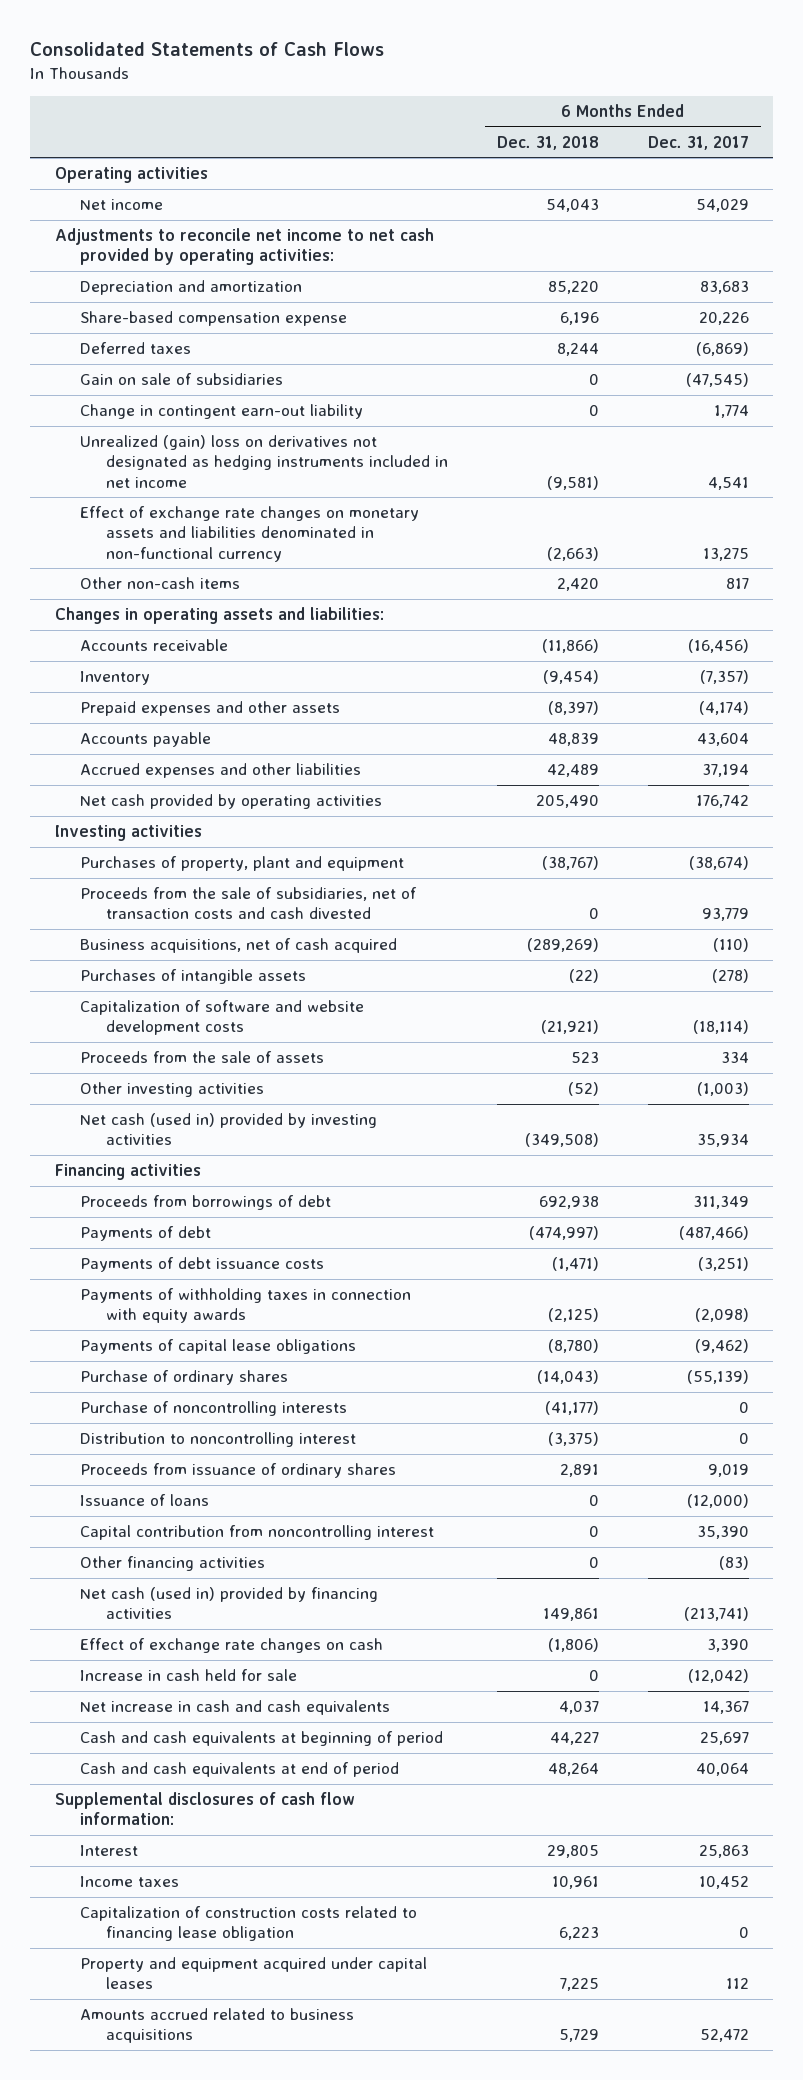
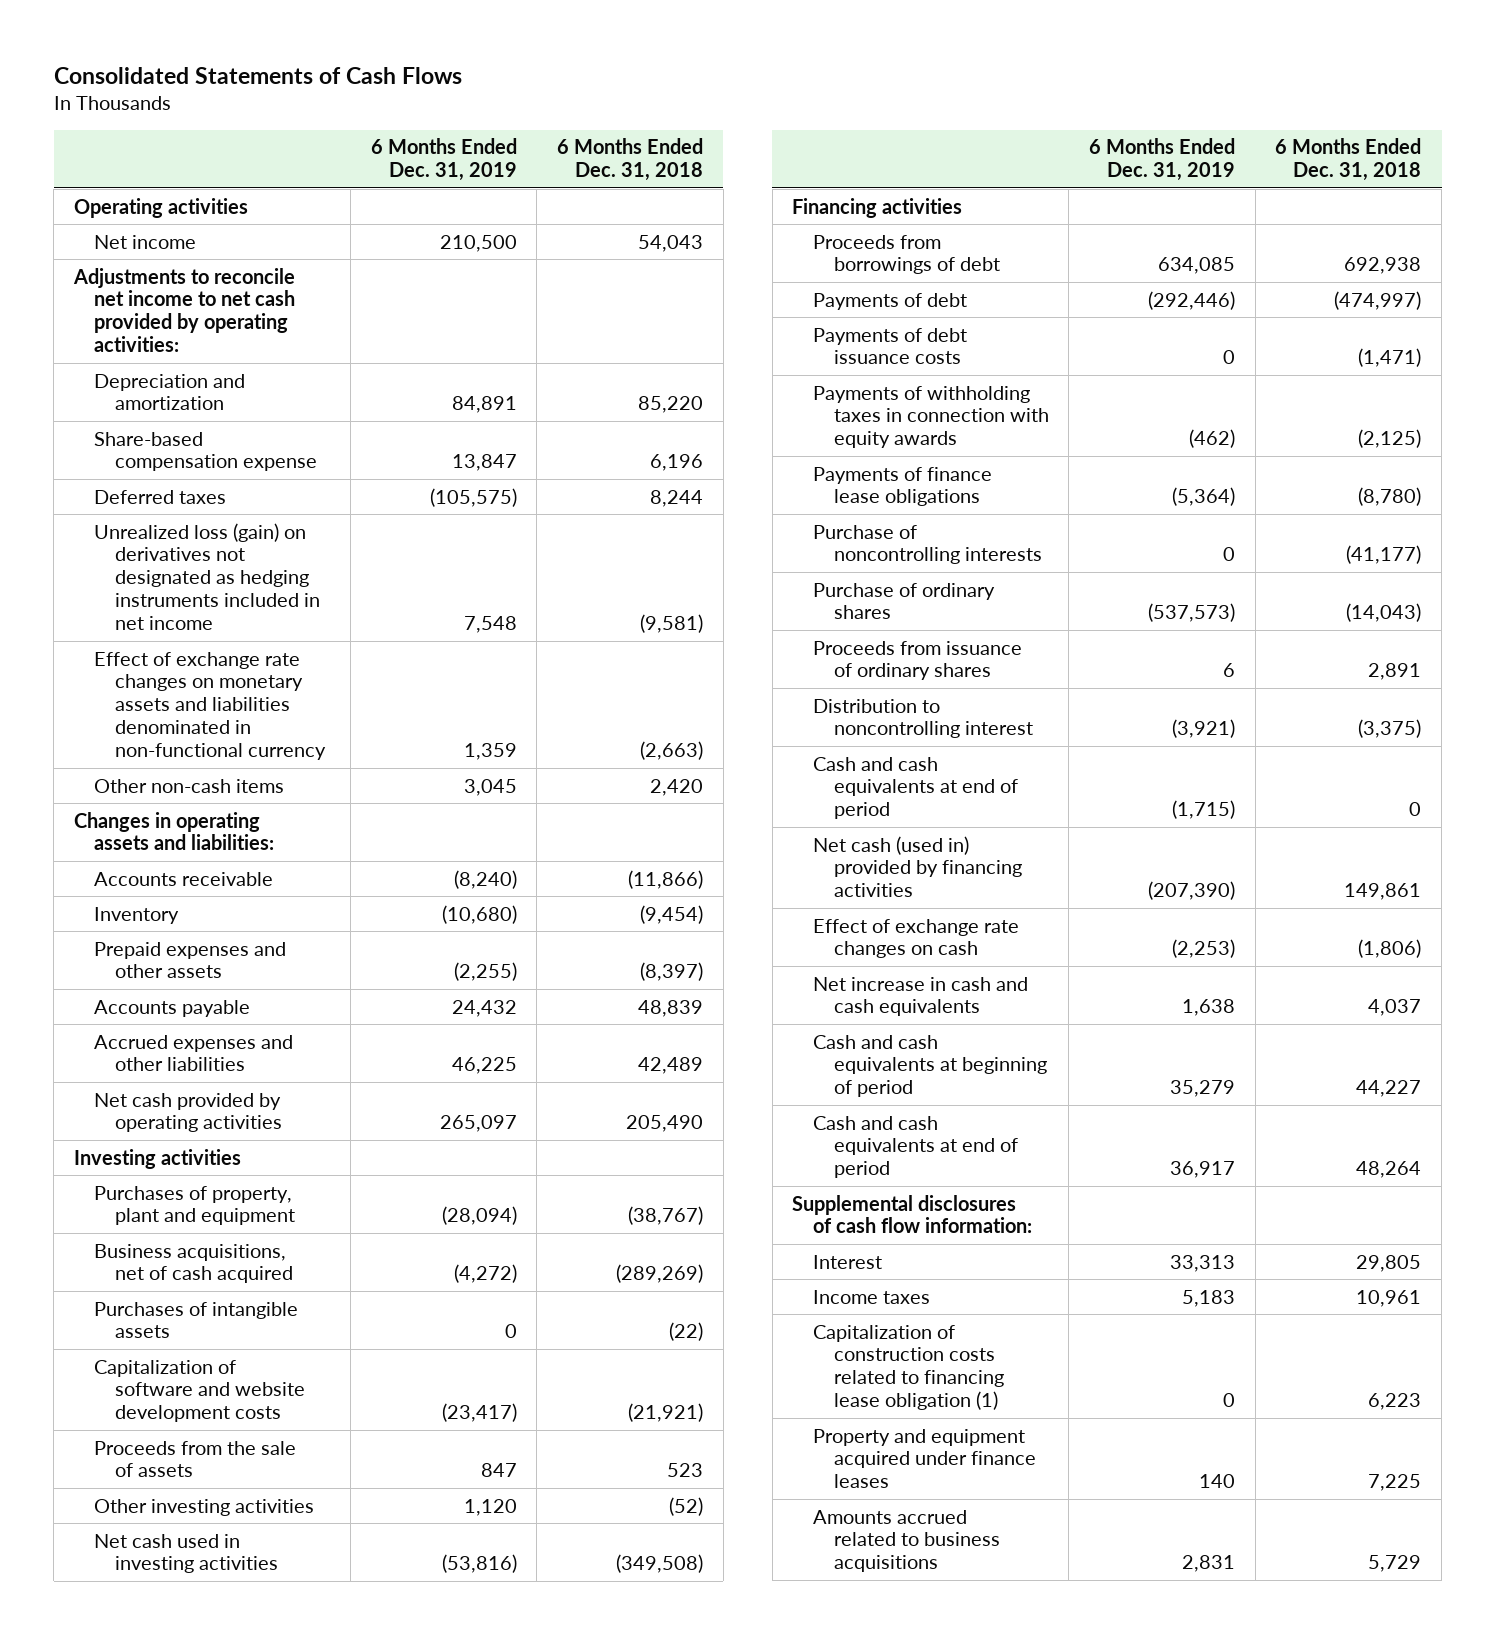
[647,135,749,150] Dec. 31, 2017 -> none
none -> [370,138,517,182] 6 Months Ended Dec. 31, 2019
[80,373,284,386] Gain on sale of subsidiaries -> none
[80,404,364,420] Change in contingent earn-out liability -> none
[80,435,448,488] Unrealized (gain) loss on derivatives not designated as hedging instruments included in net income -> [94,522,321,631] Unrealized loss (gain) on derivatives not designated as hedging instruments included in net income
[80,887,418,920] Proceeds from the sale of subsidiaries, net of transaction costs and cash divested -> none
[80,1113,378,1146] Net cash (used in) provided by investing activities -> [94,1533,279,1574] Net cash used in investing activities
[80,1339,357,1355] Payments of capital lease obligations -> [812,466,992,507] Payments of finance lease obligations
[80,1370,289,1386] Purchase of ordinary shares -> [812,582,995,620] Purchase of ordinary shares
[80,1494,210,1507] Issuance of loans -> none
[80,1525,435,1541] Capital contribution from noncontrolling interest -> none
[80,1432,357,1448] Distribution to noncontrolling interest -> [812,698,1033,739] Distribution to noncontrolling interest
[80,1556,266,1572] Other financing activities -> [812,756,1018,820] Cash and cash equivalents at end of period
[80,1669,298,1682] Increase in cash held for sale -> none
[80,1906,418,1942] Capitalization of construction costs related to financing lease obligation -> [812,1324,1004,1411] Capitalization of construction costs related to financing lease obligation (1)
[80,1957,428,1990] Property and equipment acquired under capital leases -> [812,1428,1036,1489] Property and equipment acquired under finance leases

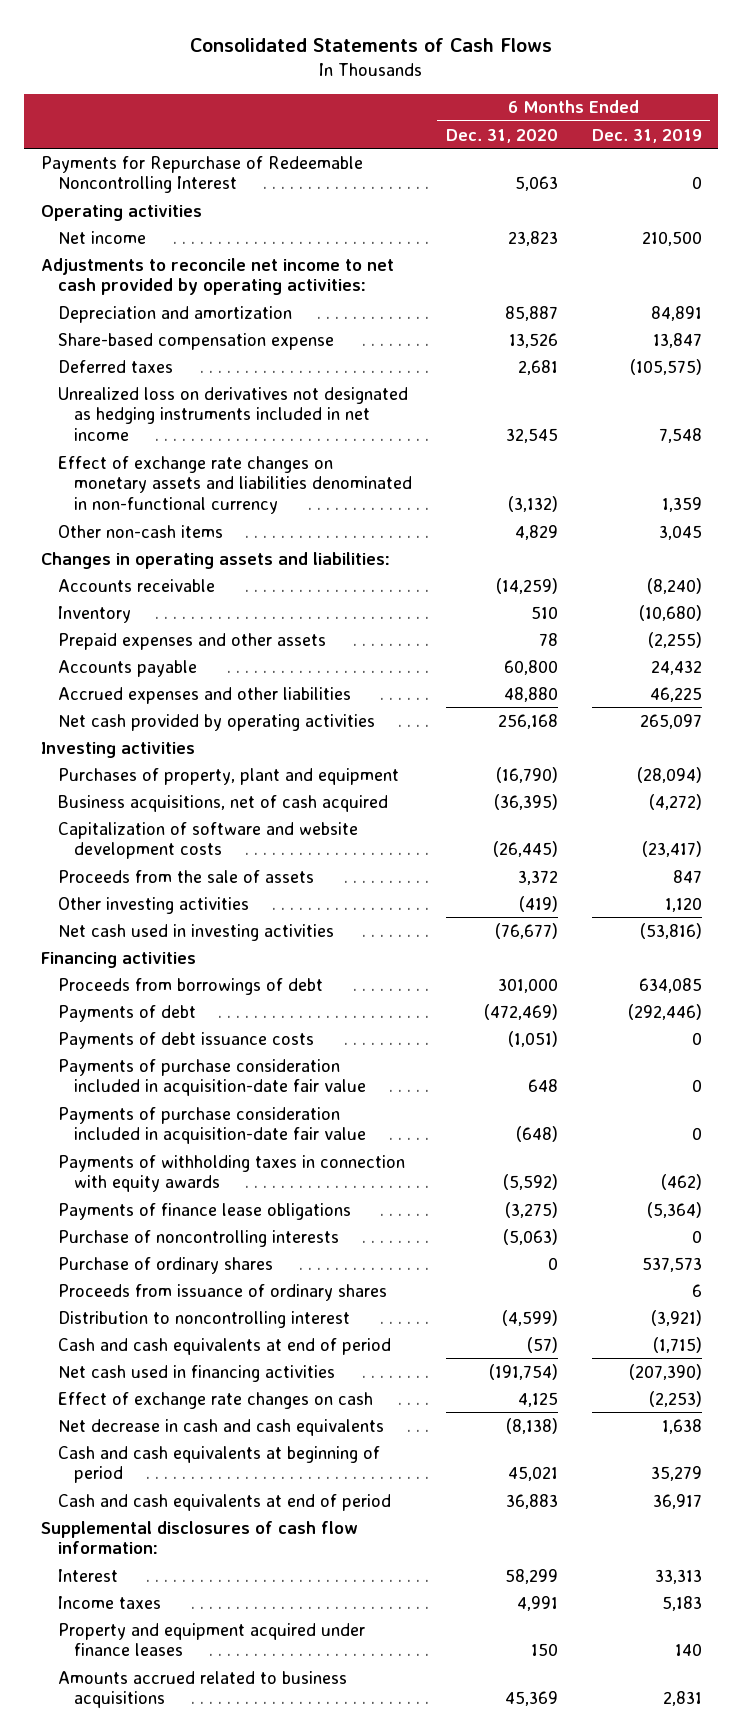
[556,138,703,182] 6 Months Ended Dec. 31, 2018 -> none
none -> [445,128,558,143] Dec. 31, 2020
none -> [41,155,364,194] Payments for Repurchase of Redeemable Noncontrolling Interest
[94,522,321,631] Unrealized loss (gain) on derivatives not designated as hedging instruments included in net income -> [57,386,408,442] Unrealized loss on derivatives not designated as hedging instruments included in net income
[94,1301,299,1339] Purchases of intangible assets -> none
none -> [57,1058,367,1097] Payments of purchase consideration included in acquisition-date fair value
none -> [57,1106,367,1145] Payments of purchase consideration included in acquisition-date fair value
[1148,603,1236,623] (537,573) -> [641,1256,702,1272] 537,573
[812,835,1022,898] Net cash (used in) provided by financing activities -> [57,1364,335,1382] Net cash used in financing activities
[812,976,1028,1017] Net increase in cash and cash equivalents -> [57,1418,384,1436] Net decrease in cash and cash equivalents
[812,1324,1004,1411] Capitalization of construction costs related to financing lease obligation (1) -> none

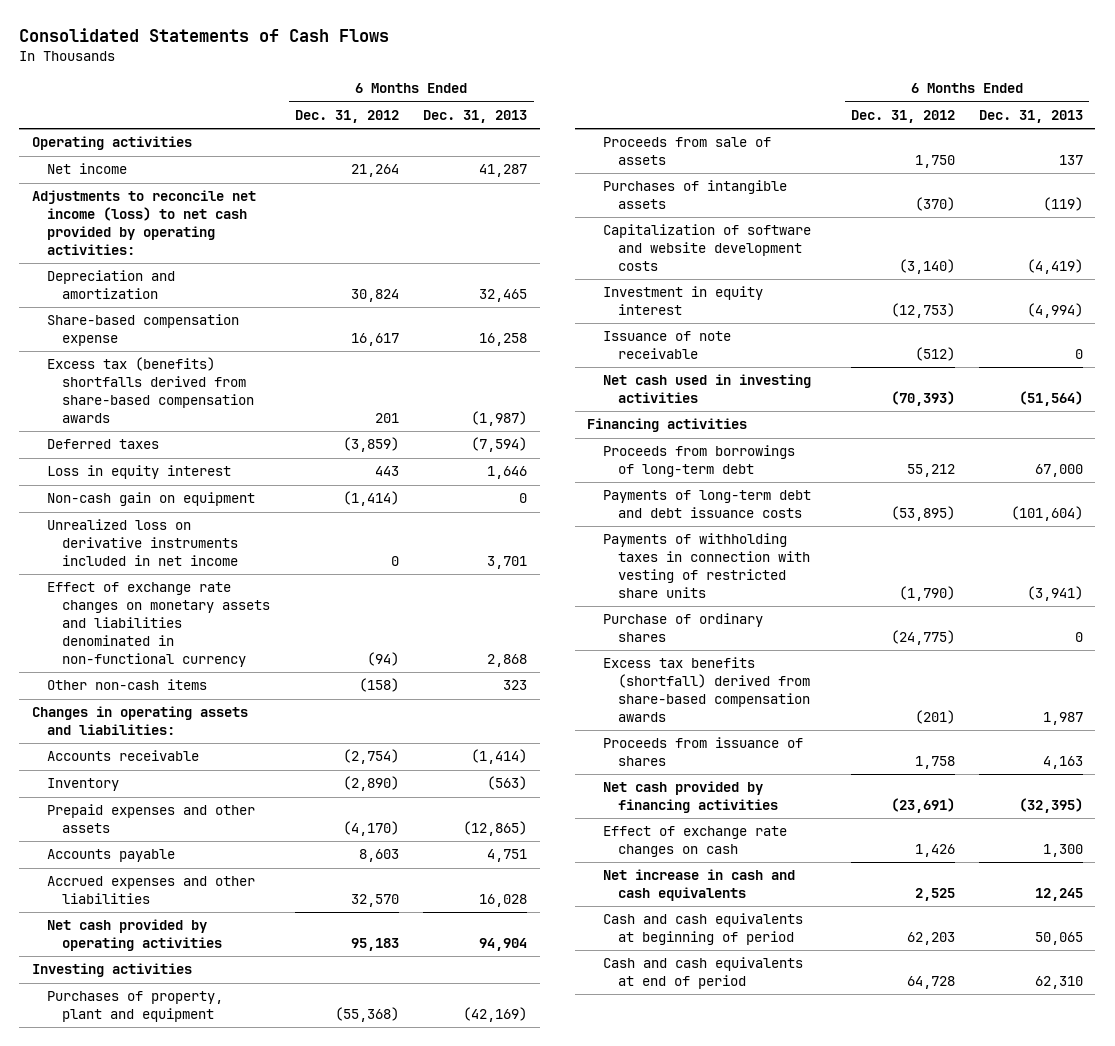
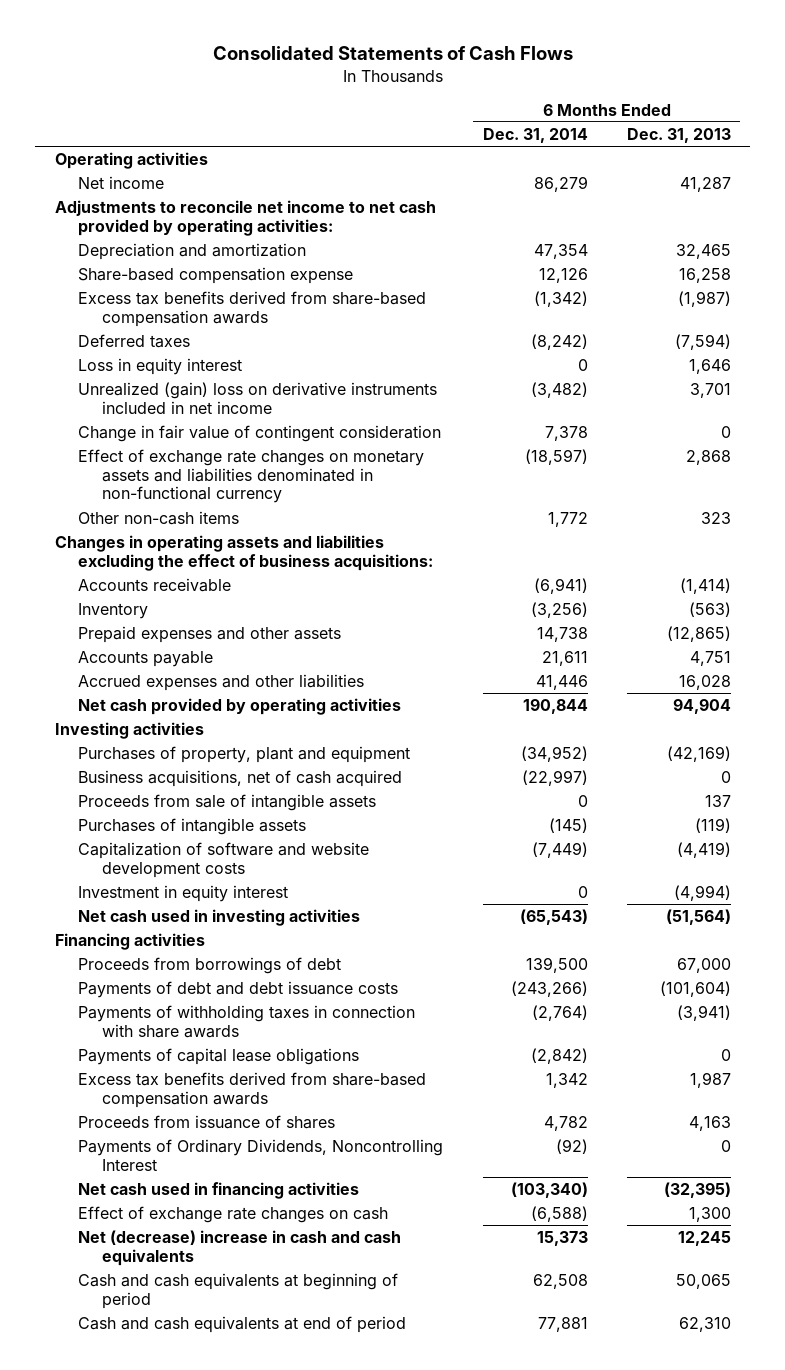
[294,109,399,123] Dec. 31, 2012 -> none
none -> [482,127,588,143] Dec. 31, 2014
[31,190,256,255] Adjustments to reconcile net income (loss) to net cash provided by operating activities: -> [54,200,436,236] Adjustments to reconcile net income to net cash provided by operating activities:
[47,357,255,423] Excess tax (benefits) shortfalls derived from share-based compensation awards -> [78,291,427,327] Excess tax benefits derived from share-based compensation awards
[47,492,256,507] Non-cash gain on equipment -> none
[47,519,239,567] Unrealized loss on derivative instruments included in net income -> [78,382,438,414] Unrealized (gain) loss on derivative instruments included in net income
none -> [78,425,442,443] Change in fair value of contingent consideration
[31,706,248,736] Changes in operating assets and liabilities: -> [54,535,434,571] Changes in operating assets and liabilities excluding the effect of business acquisitions:
none -> [78,770,403,788] Business acquisitions, net of cash acquired
[602,137,771,166] Proceeds from sale of assets -> [78,794,377,812] Proceeds from sale of intangible assets
[602,331,731,360] Issuance of note receivable -> none
[602,613,763,643] Purchase of ordinary shares -> none
[602,445,795,478] Proceeds from borrowings of long-term debt -> [78,957,342,975] Proceeds from borrowings of debt
[602,490,811,519] Payments of long-term debt and debt issuance costs -> [78,981,399,999] Payments of debt and debt issuance costs
[602,533,811,598] Payments of withholding taxes in connection with vesting of restricted share units -> [78,1005,416,1038] Payments of withholding taxes in connection with share awards
none -> [78,1048,360,1066] Payments of capital lease obligations
[602,657,811,722] Excess tax benefits (shortfall) derived from share-based compensation awards -> [78,1072,427,1108] Excess tax benefits derived from share-based compensation awards
none -> [78,1139,444,1171] Payments of Ordinary Dividends, Noncontrolling Interest
[602,781,779,814] Net cash provided by financing activities -> [78,1182,360,1200] Net cash used in financing activities
[602,869,795,902] Net increase in cash and cash equivalents -> [78,1230,402,1266] Net (decrease) increase in cash and cash equivalents

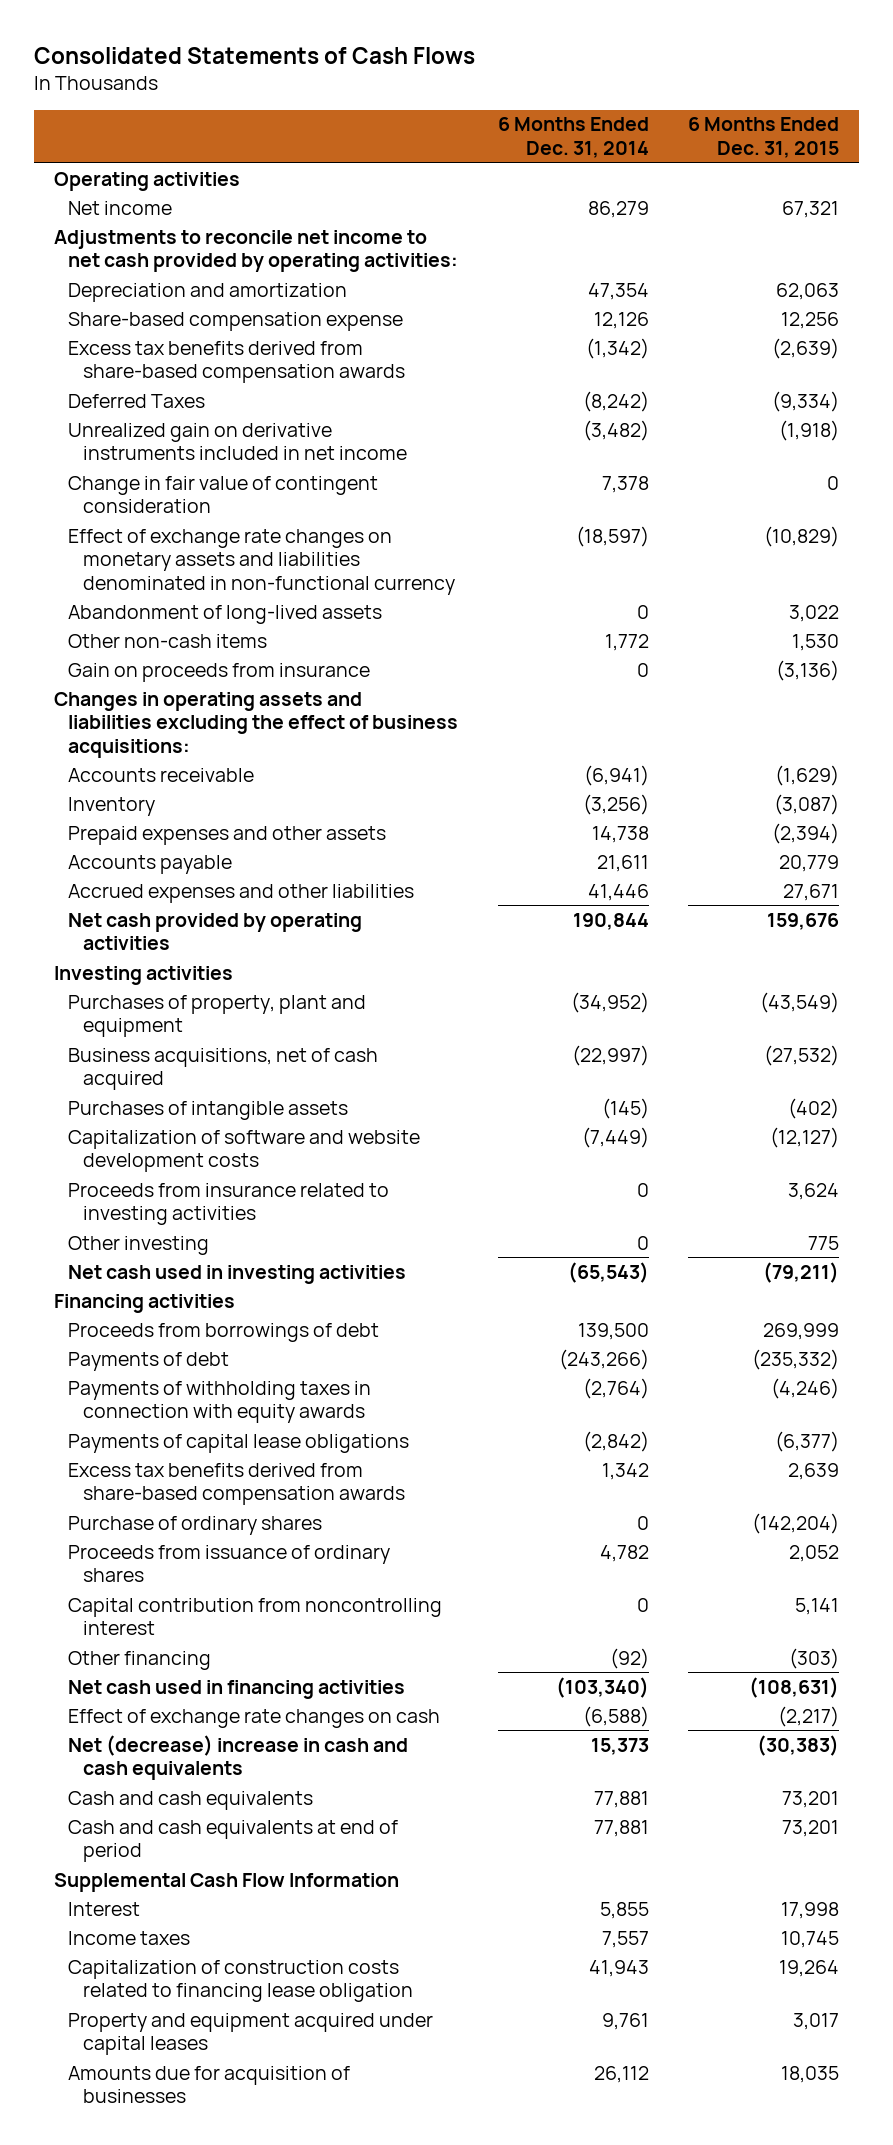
[626,127,731,143] Dec. 31, 2013 -> none
none -> [688,117,840,159] 6 Months Ended Dec. 31, 2015
[78,358,243,376] Loss in equity interest -> none
[78,334,191,349] Deferred taxes -> [68,393,206,408] Deferred Taxes
[78,382,438,414] Unrealized (gain) loss on derivative instruments included in net income -> [68,422,407,461] Unrealized gain on derivative instruments included in net income
none -> [68,604,383,624] Abandonment of long-lived assets
none -> [68,662,371,682] Gain on proceeds from insurance
[78,794,377,812] Proceeds from sale of intangible assets -> none
[78,885,289,903] Investment in equity interest -> none
none -> [68,1182,390,1226] Proceeds from insurance related to investing activities
none -> [68,1235,210,1255] Other investing
[78,981,399,999] Payments of debt and debt issuance costs -> [68,1351,230,1371] Payments of debt
[78,1005,416,1038] Payments of withholding taxes in connection with share awards -> [68,1380,372,1424] Payments of withholding taxes in connection with equity awards
[78,1139,444,1171] Payments of Ordinary Dividends, Noncontrolling Interest -> none
none -> [68,1515,323,1535] Purchase of ordinary shares
[78,1115,336,1130] Proceeds from issuance of shares -> [68,1544,391,1583] Proceeds from issuance of ordinary shares
none -> [68,1597,443,1636] Capital contribution from noncontrolling interest
none -> [68,1650,212,1670] Other financing
[78,1273,399,1309] Cash and cash equivalents at beginning of period -> [68,1790,314,1810] Cash and cash equivalents
[532,1274,588,1290] 62,508 -> [593,1790,649,1808] 77,881
none -> [53,1872,399,1892] Supplemental Cash Flow Information
none -> [68,1901,141,1916] Interest
none -> [68,1930,191,1945] Income taxes
none -> [68,1959,413,2003] Capitalization of construction costs related to financing lease obligation
none -> [68,2012,434,2056] Property and equipment acquired under capital leases
none -> [68,2065,351,2104] Amounts due for acquisition of businesses

